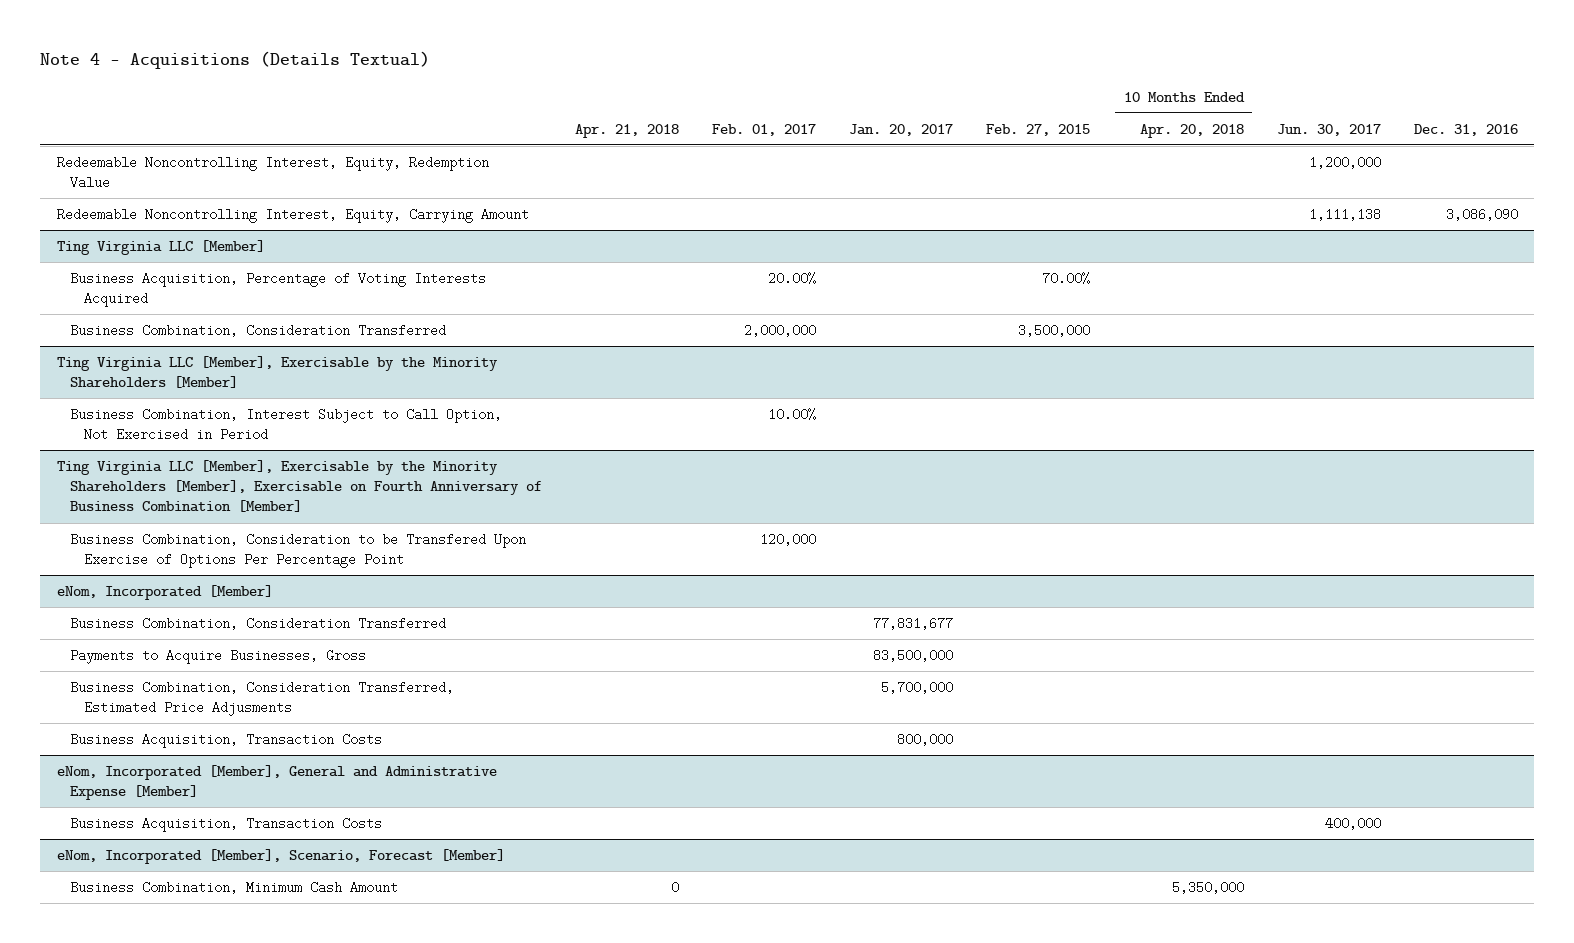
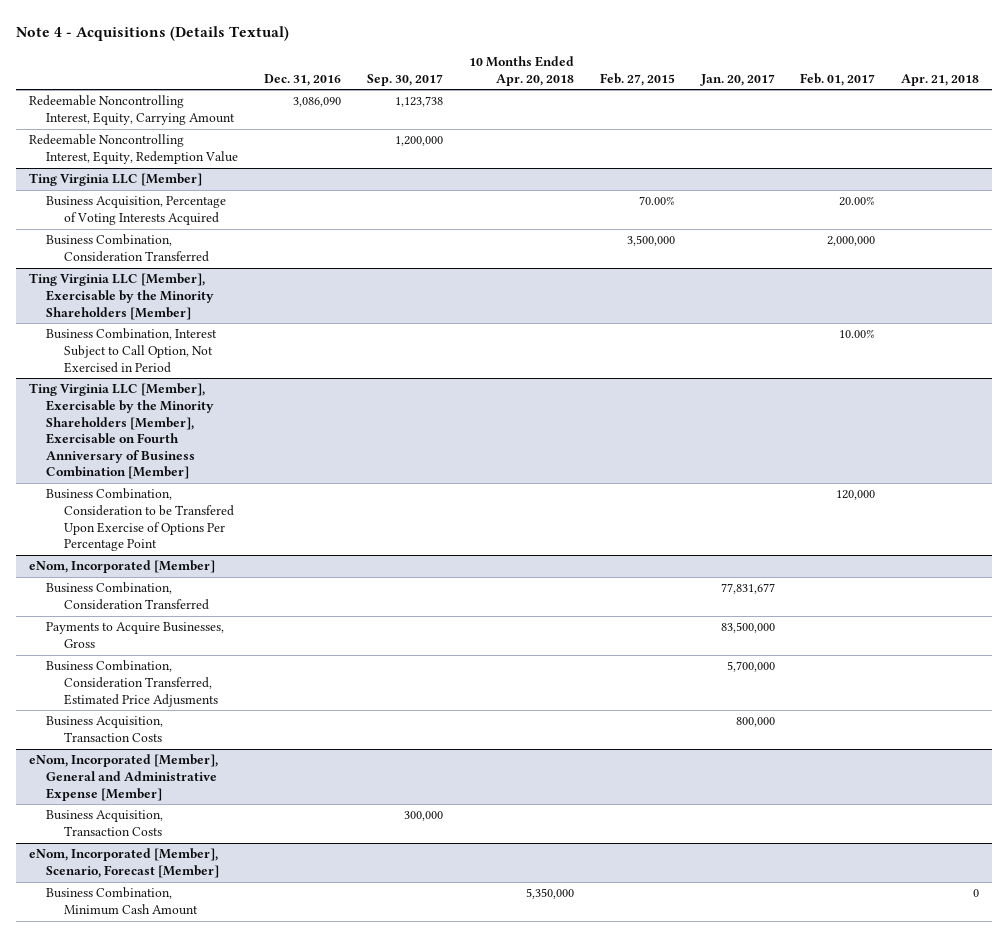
[1276,123,1381,136] Jun. 30, 2017 -> none
none -> [366,73,443,86] Sep. 30, 2017
[56,155,489,190] Redeemable Noncontrolling Interest, Equity, Redemption Value -> [28,134,239,165] Redeemable Noncontrolling Interest, Equity, Redemption Value

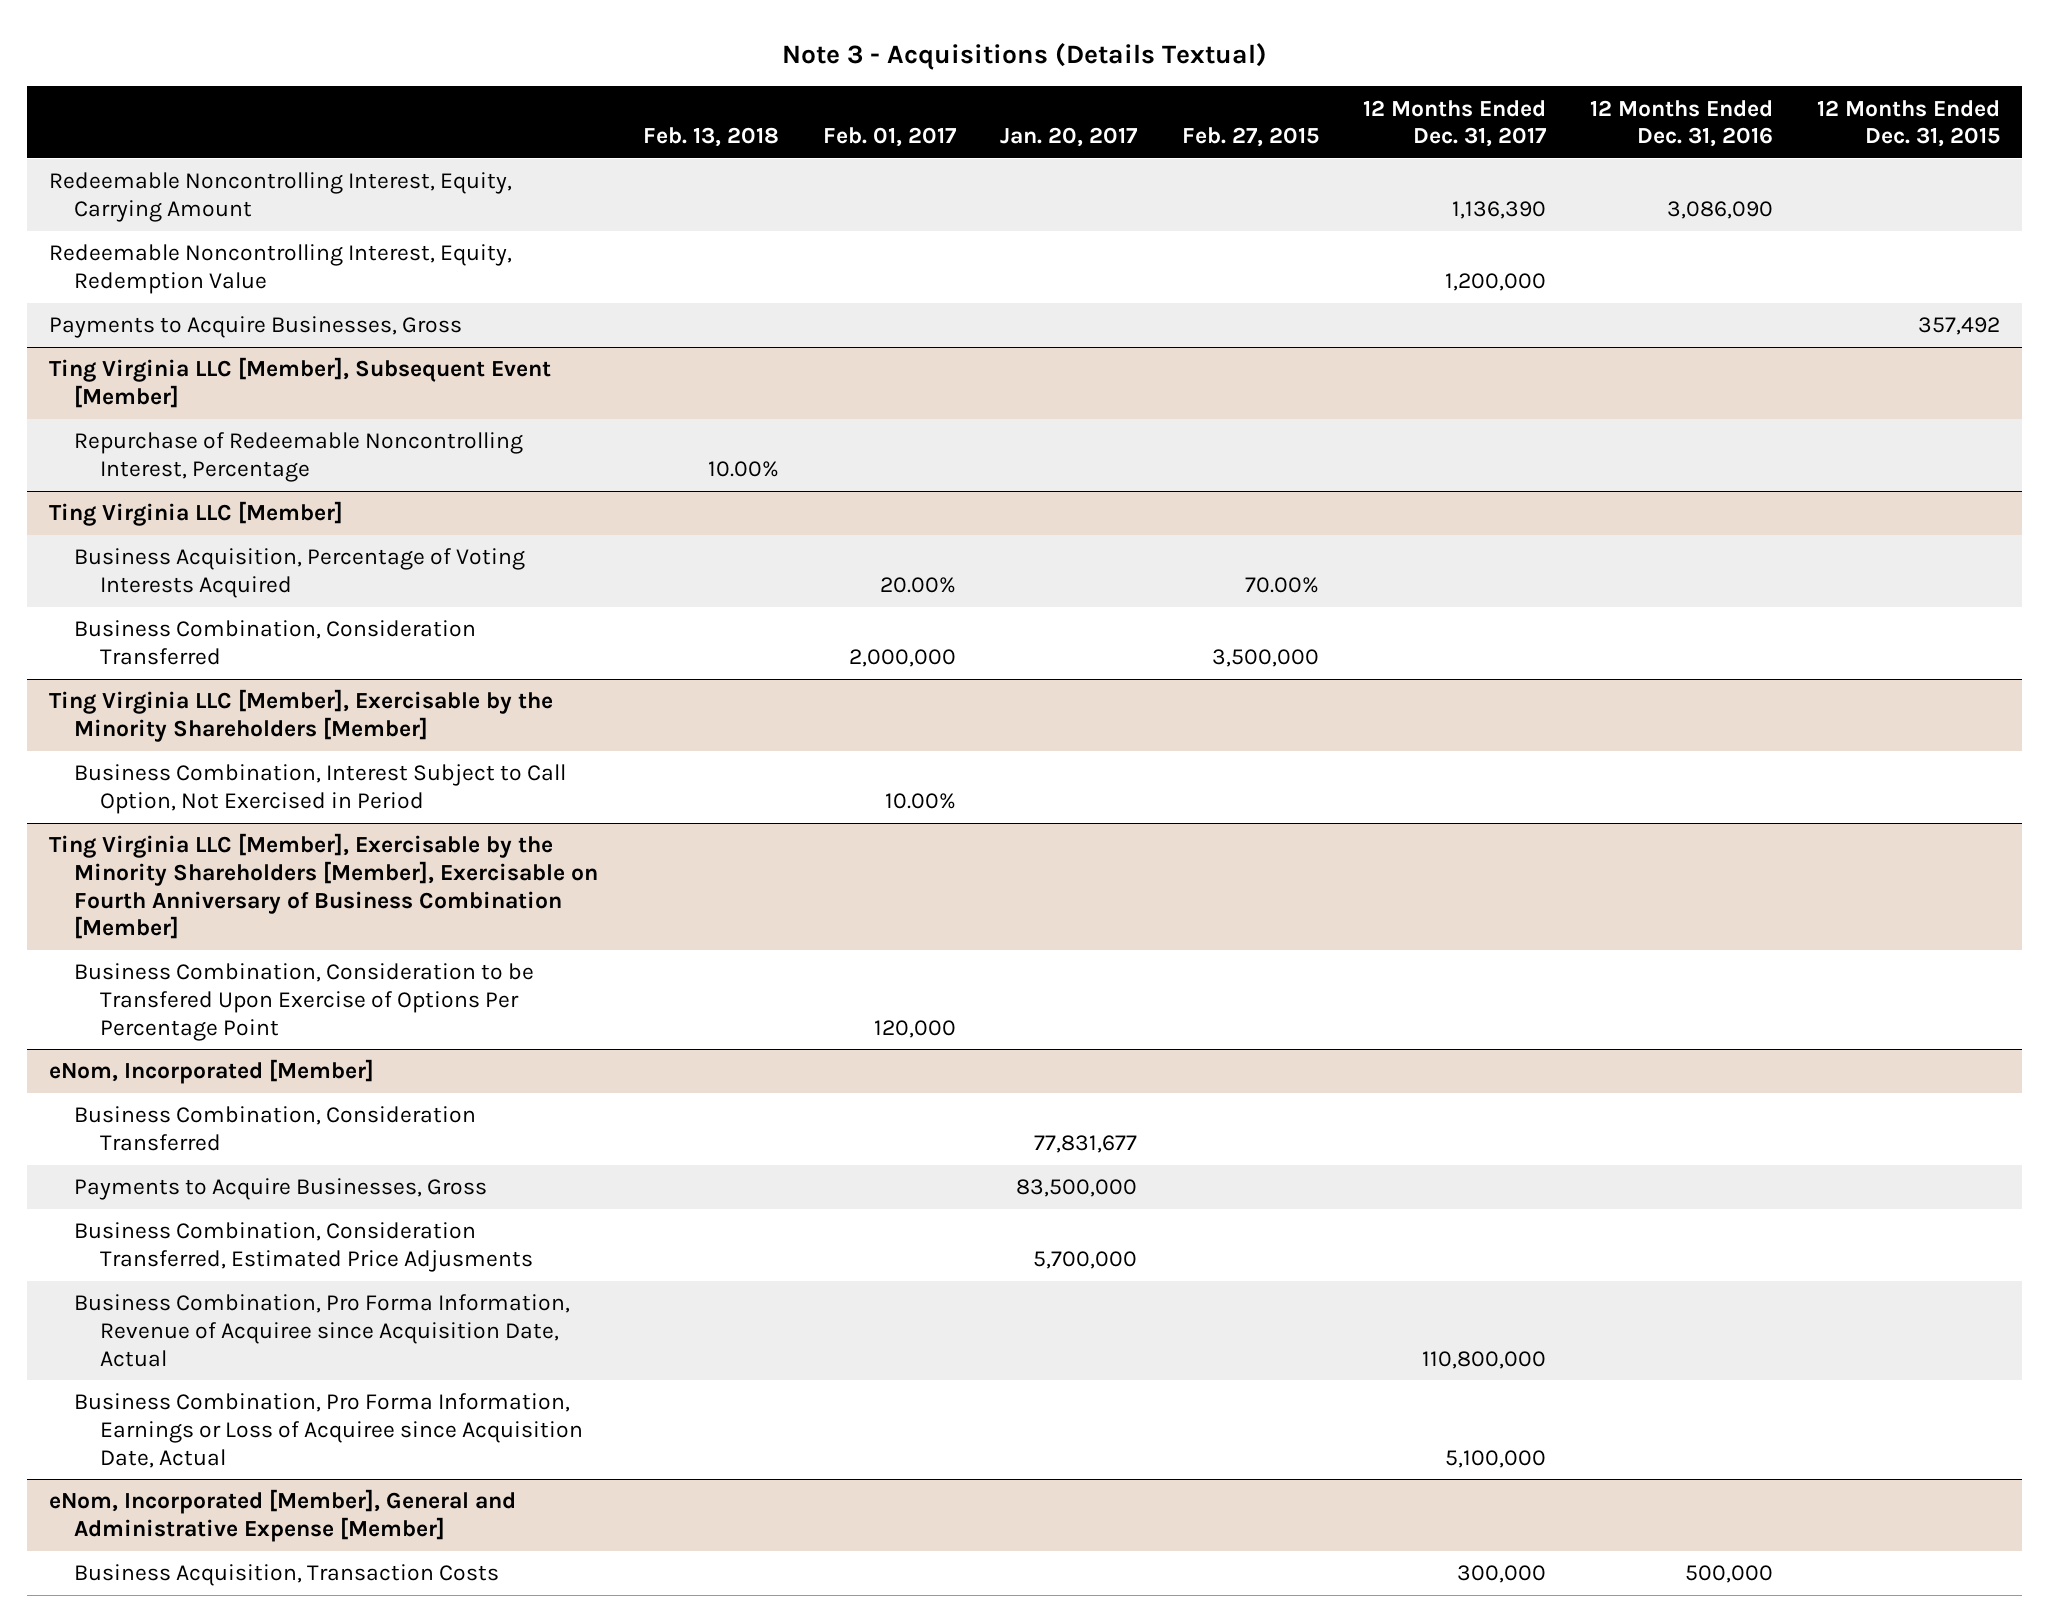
[15,26,289,42] Note 4 - Acquisitions (Details Textual) -> [781,43,1267,71] Note 3 - Acquisitions (Details Textual)
[264,73,342,86] Dec. 31, 2016 -> none
[366,73,443,86] Sep. 30, 2017 -> none
[468,56,574,86] 10 Months Ended Apr. 20, 2018 -> none
[901,73,980,86] Apr. 21, 2018 -> none
none -> [642,127,779,148] Feb. 13, 2018
none -> [1362,99,1547,148] 12 Months Ended Dec. 31, 2017
none -> [1590,99,1774,148] 12 Months Ended Dec. 31, 2016
none -> [1817,99,2001,148] 12 Months Ended Dec. 31, 2015
none -> [49,316,463,339] Payments to Acquire Businesses, Gross
none -> [49,357,552,408] Ting Virginia LLC [Member], Subsequent Event [Member]
none -> [74,432,524,482] Repurchase of Redeemable Noncontrolling Interest, Percentage
[46,716,164,743] Business Acquisition, Transaction Costs -> none
none -> [74,1294,571,1367] Business Combination, Pro Forma Information, Revenue of Acquiree since Acquisition Date, Actual
none -> [74,1393,583,1468] Business Combination, Pro Forma Information, Earnings or Loss of Acquiree since Acquisition Date, Actual
[28,848,220,879] eNom, Incorporated [Member], Scenario, Forecast [Member] -> none
[46,887,198,916] Business Combination, Minimum Cash Amount -> none

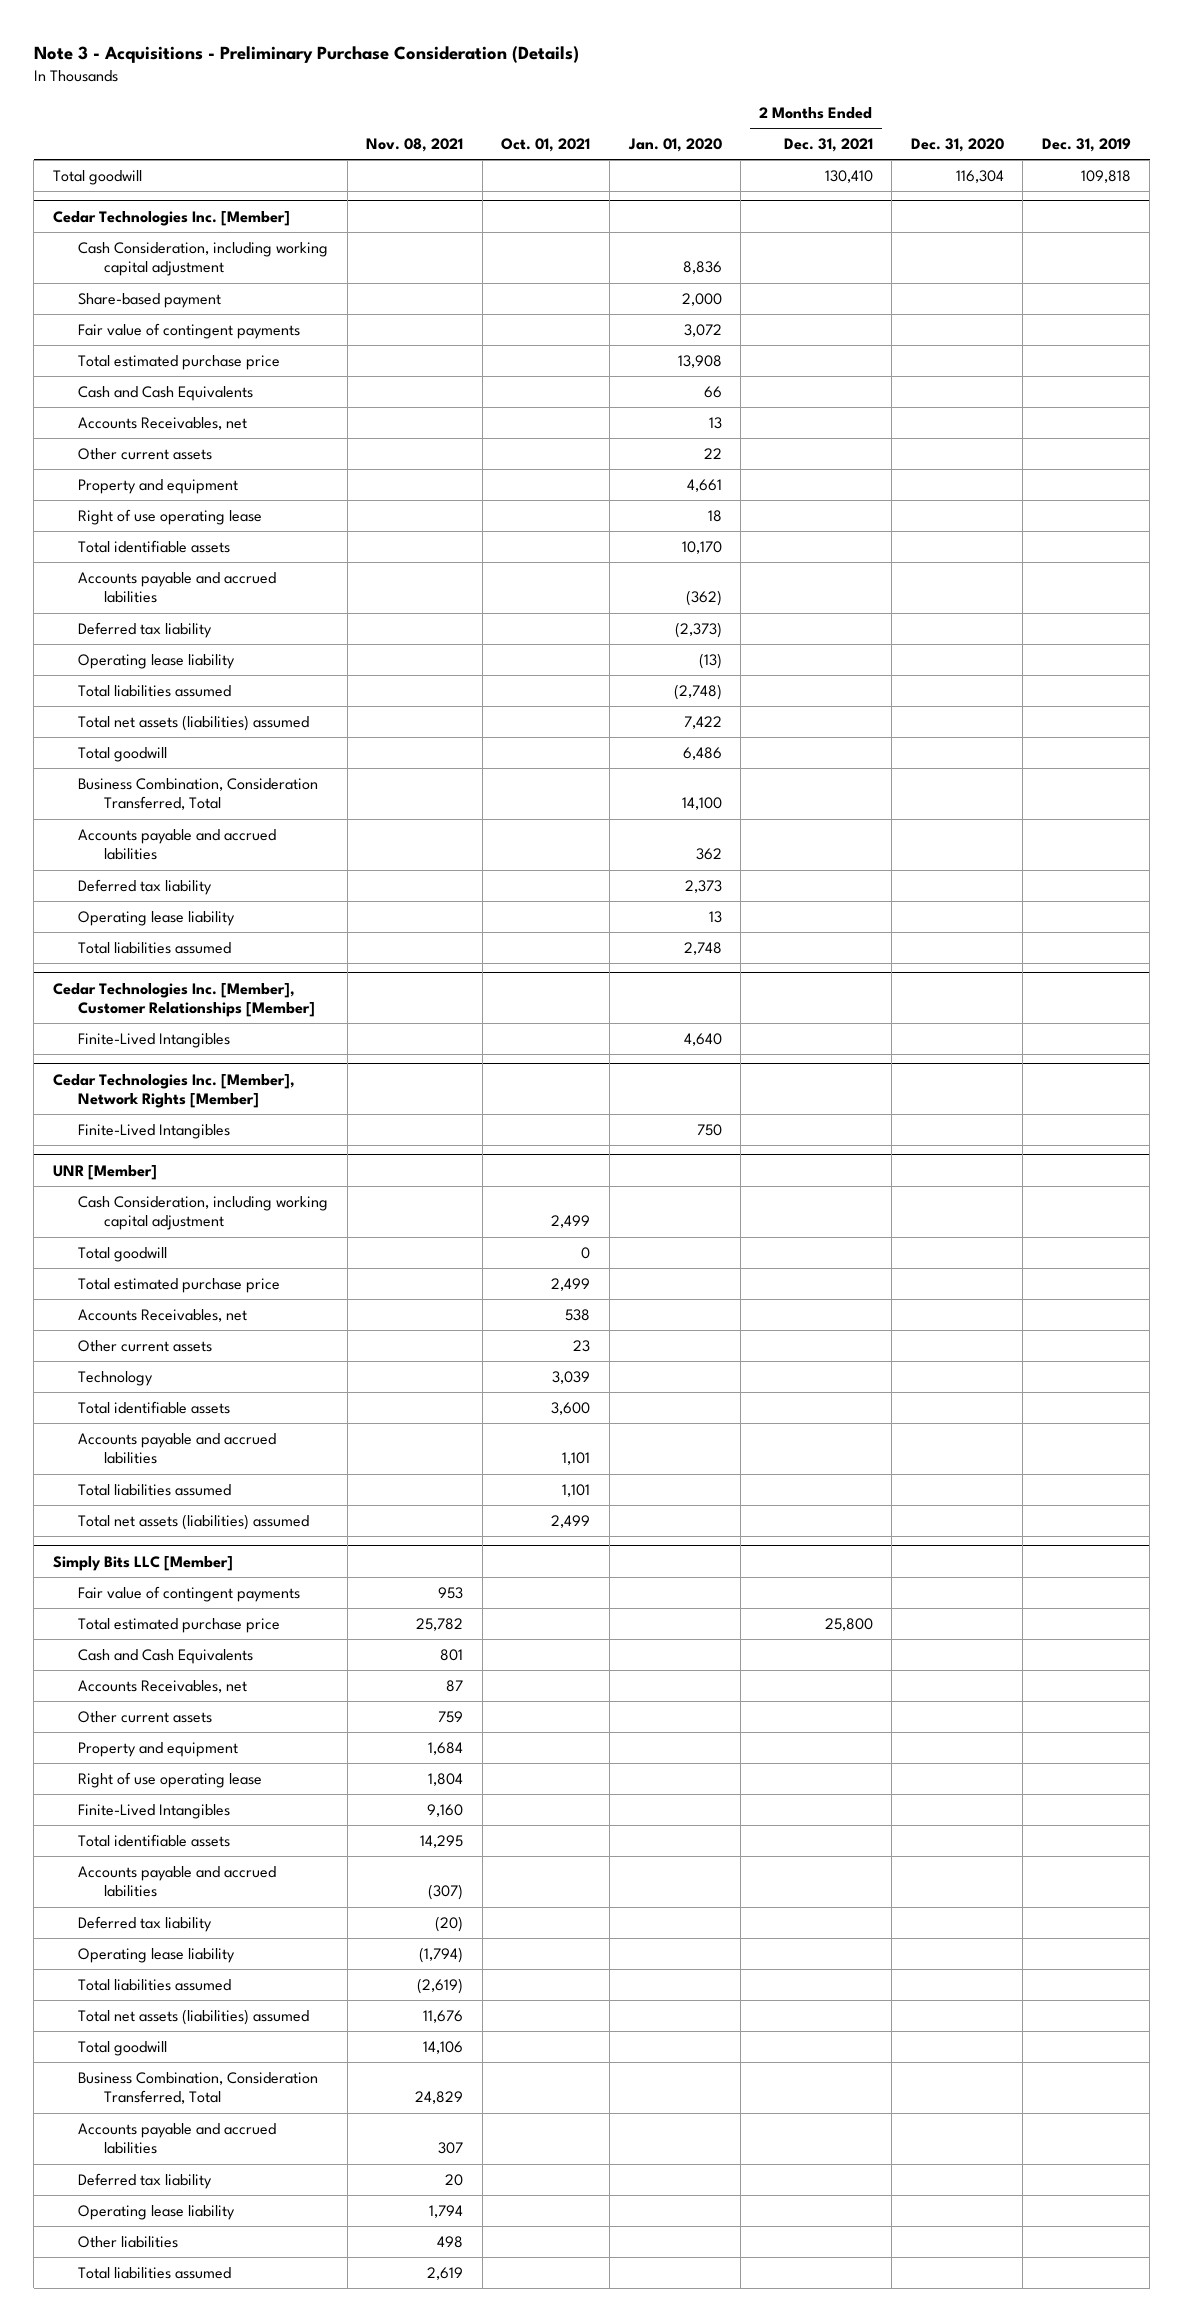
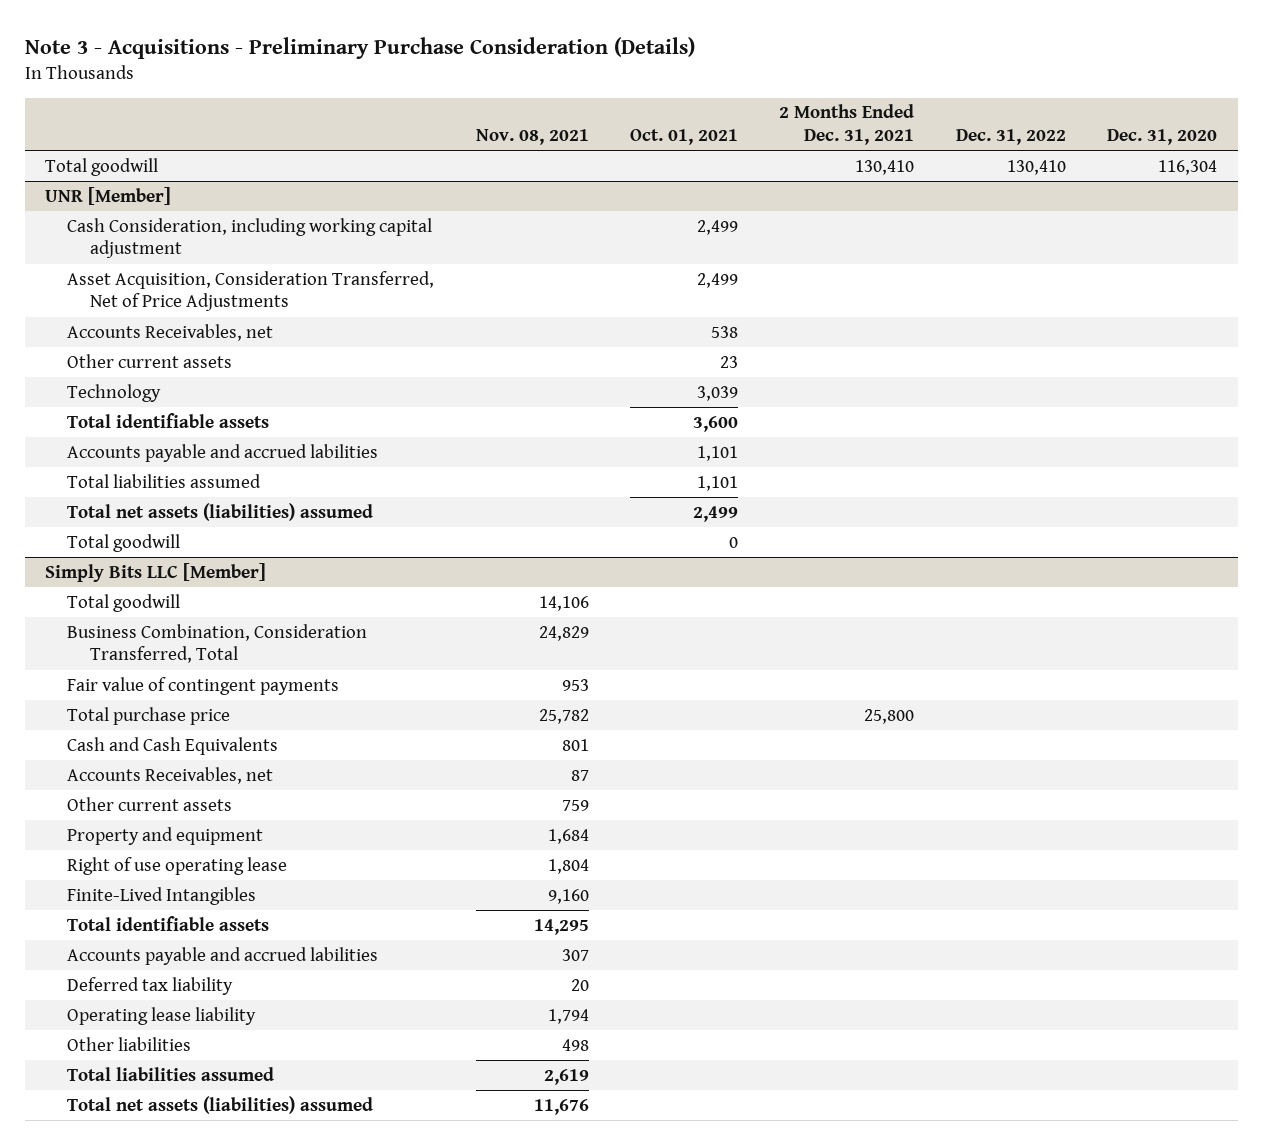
[627,137,722,152] Jan. 01, 2020 -> none
[1041,137,1131,152] Dec. 31, 2019 -> none
none -> [955,128,1066,145] Dec. 31, 2022
[53,210,291,226] Cedar Technologies Inc. [Member] -> none
[78,241,329,277] Cash Consideration, including working capital adjustment -> none
[78,292,222,308] Share-based payment -> none
[78,322,301,339] Fair value of contingent payments -> none
[78,354,281,370] Total estimated purchase price -> none
[78,385,254,401] Cash and Cash Equivalents -> none
[78,416,248,430] Accounts Receivables, net -> none
[78,447,213,460] Other current assets -> none
[78,478,239,494] Property and equipment -> none
[78,508,263,525] Right of use operating lease -> none
[78,539,231,553] Total identifiable assets -> none
[78,571,277,604] Accounts payable and accrued labilities -> none
[78,621,213,638] Deferred tax liability -> none
[78,653,236,669] Operating lease liability -> none
[78,684,232,697] Total liabilities assumed -> none
[78,714,310,731] Total net assets (liabilities) assumed -> none
[78,746,168,762] Total goodwill -> none
[78,777,319,811] Business Combination, Consideration Transferred, Total -> none
[78,828,277,861] Accounts payable and accrued labilities -> none
[78,878,213,895] Deferred tax liability -> none
[78,910,236,926] Operating lease liability -> none
[78,941,232,954] Total liabilities assumed -> none
[53,982,316,1018] Cedar Technologies Inc. [Member], Customer Relationships [Member] -> none
[78,1032,231,1048] Finite-Lived Intangibles -> none
[53,1073,296,1109] Cedar Technologies Inc. [Member], Network Rights [Member] -> none
[78,1123,231,1139] Finite-Lived Intangibles -> none
[78,1277,281,1293] Total estimated purchase price -> [67,270,435,312] Asset Acquisition, Consideration Transferred, Net of Price Adjustments
[78,1246,168,1262] Total goodwill -> [67,533,181,552] Total goodwill
[78,2040,168,2056] Total goodwill -> [67,593,181,612] Total goodwill
[78,2071,319,2105] Business Combination, Consideration Transferred, Total -> [67,623,368,664] Business Combination, Consideration Transferred, Total
[78,1617,281,1633] Total estimated purchase price -> [67,706,231,725] Total purchase price
[78,1865,277,1898] Accounts payable and accrued labilities -> none
[78,1915,213,1932] Deferred tax liability -> none
[78,1947,236,1963] Operating lease liability -> none
[78,1978,232,1991] Total liabilities assumed -> none
[78,2008,310,2025] Total net assets (liabilities) assumed -> [67,1095,374,1114] Total net assets (liabilities) assumed

